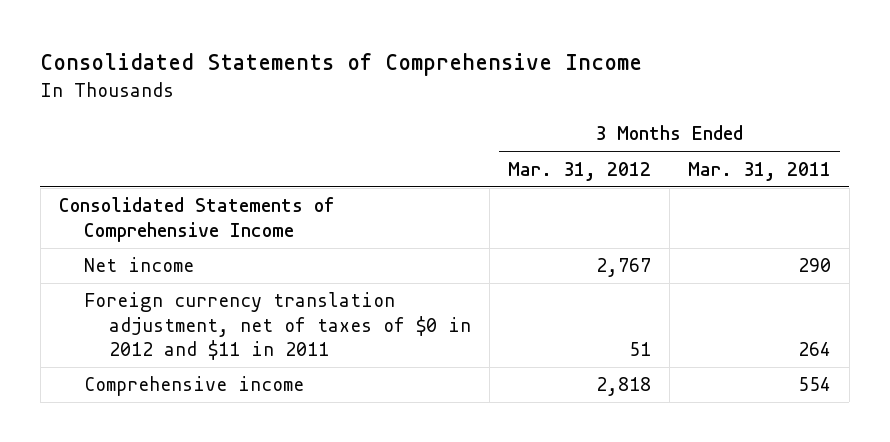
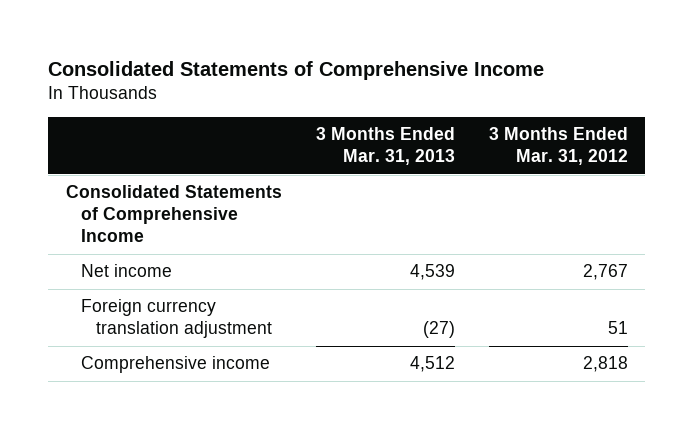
[687,161,831,181] Mar. 31, 2011 -> none
none -> [315,127,455,166] 3 Months Ended Mar. 31, 2013
[83,292,471,360] Foreign currency translation adjustment, net of taxes of $0 in 2012 and $11 in 2011 -> none
none -> [80,299,273,339] Foreign currency translation adjustment

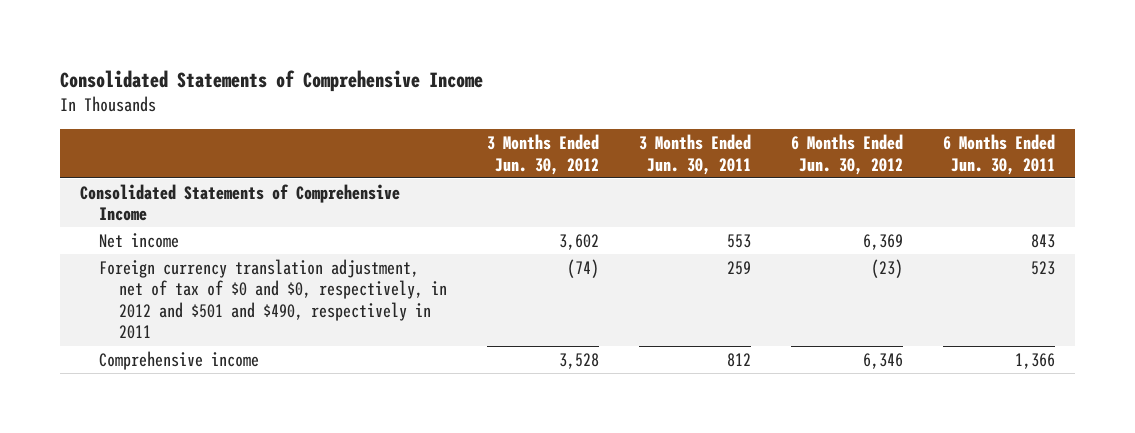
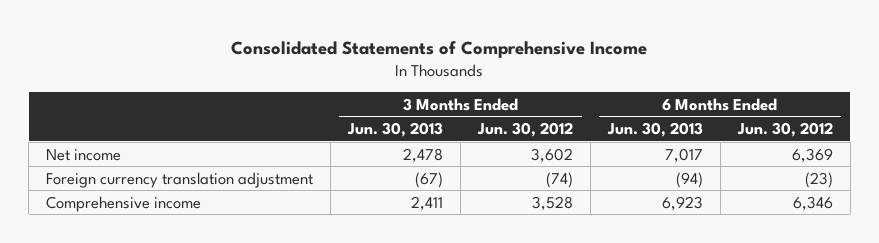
[638,133,751,175] 3 Months Ended Jun. 30, 2011 -> none
[942,133,1055,175] 6 Months Ended Jun. 30, 2011 -> none
none -> [347,122,444,138] Jun. 30, 2013
none -> [606,122,703,138] Jun. 30, 2013
[79,183,400,222] Consolidated Statements of Comprehensive Income -> none
[99,258,447,340] Foreign currency translation adjustment, net of tax of $0 and $0, respectively, in 2012 and $501 and $490, respectively in 2011 -> [46,171,314,188] Foreign currency translation adjustment

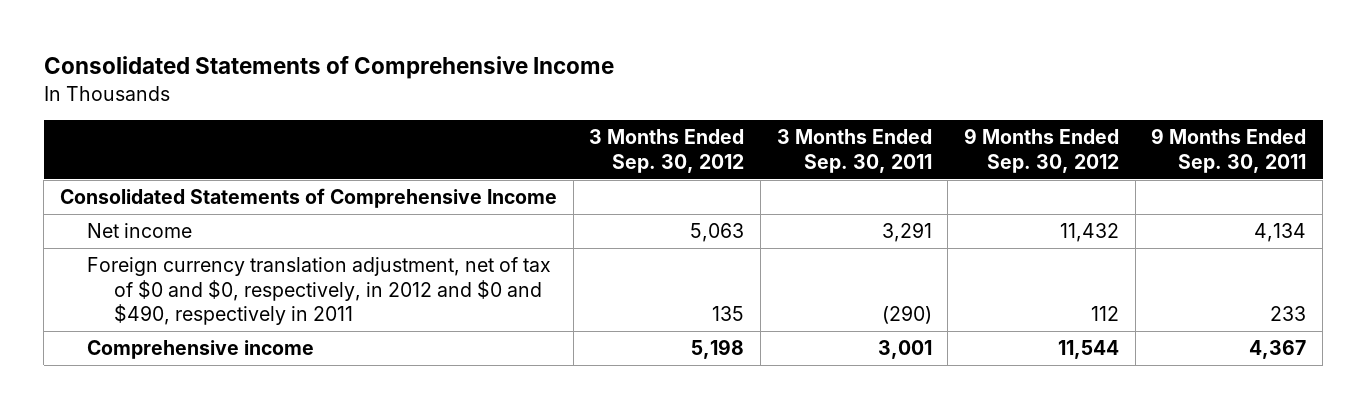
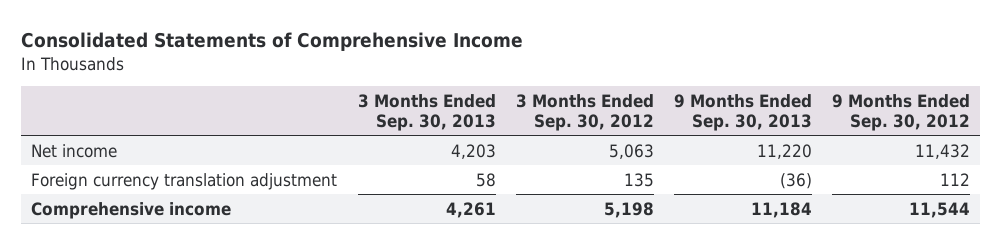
[776,129,932,173] 3 Months Ended Sep. 30, 2011 -> none
[1151,128,1307,173] 9 Months Ended Sep. 30, 2011 -> none
none -> [357,94,496,132] 3 Months Ended Sep. 30, 2013
none -> [674,94,813,132] 9 Months Ended Sep. 30, 2013
[60,188,558,209] Consolidated Statements of Comprehensive Income -> none
[87,257,552,326] Foreign currency translation adjustment, net of tax of $0 and $0, respectively, in 2012 and $0 and $490, respectively in 2011 -> [31,172,338,190] Foreign currency translation adjustment

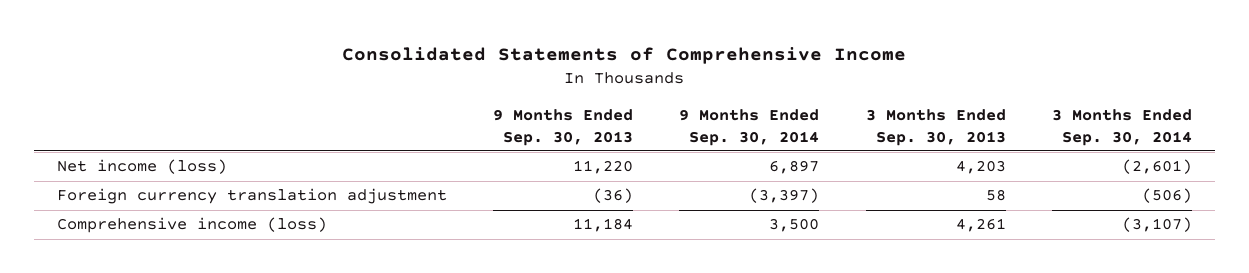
[515,94,654,132] 3 Months Ended Sep. 30, 2012 -> none
[832,94,971,132] 9 Months Ended Sep. 30, 2012 -> none
none -> [679,108,820,146] 9 Months Ended Sep. 30, 2014
none -> [1051,108,1192,146] 3 Months Ended Sep. 30, 2014
[31,143,118,158] Net income -> [56,159,227,175] Net income (loss)
[31,201,232,219] Comprehensive income -> [56,217,327,234] Comprehensive income (loss)

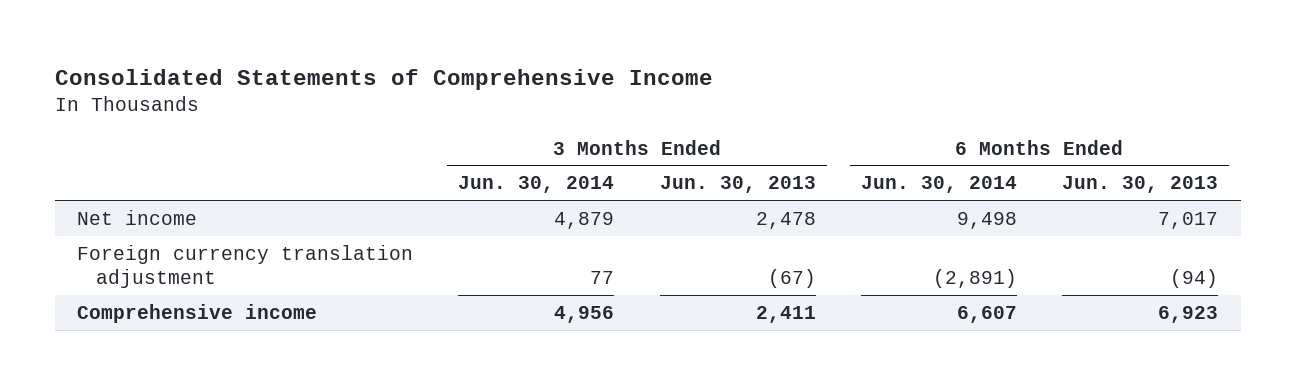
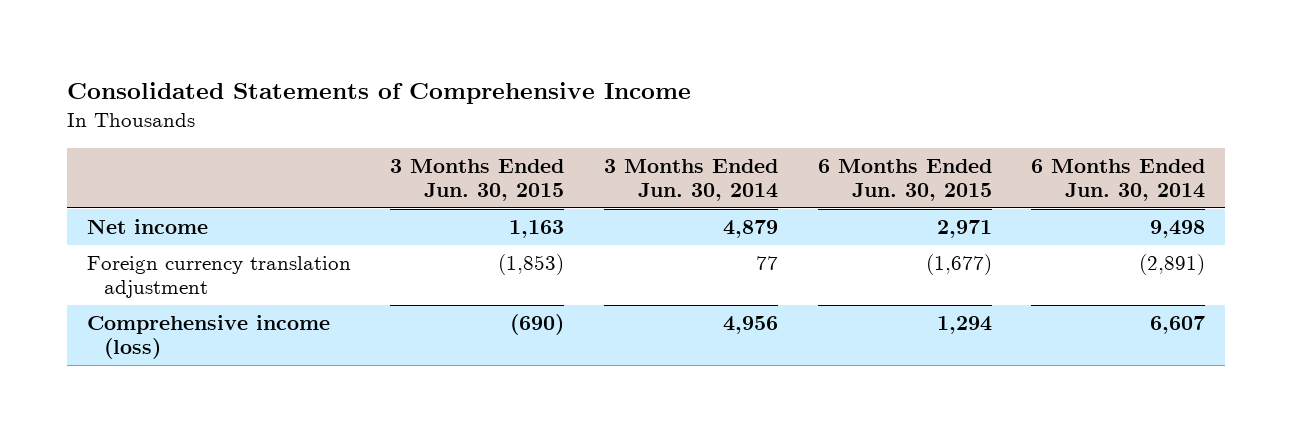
[659,176,816,194] Jun. 30, 2013 -> none
[1062,176,1219,194] Jun. 30, 2013 -> none
none -> [390,159,565,201] 3 Months Ended Jun. 30, 2015
none -> [817,159,992,201] 6 Months Ended Jun. 30, 2015
[77,303,318,323] Comprehensive income -> [86,315,330,360] Comprehensive income (loss)

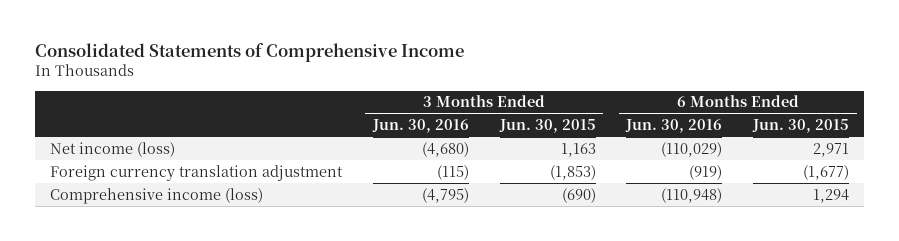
[604,159,779,201] 3 Months Ended Jun. 30, 2014 -> none
[1031,159,1206,201] 6 Months Ended Jun. 30, 2014 -> none
none -> [371,119,469,134] Jun. 30, 2016
none -> [625,119,723,134] Jun. 30, 2016
[86,219,208,235] Net income -> [50,141,176,157] Net income (loss)

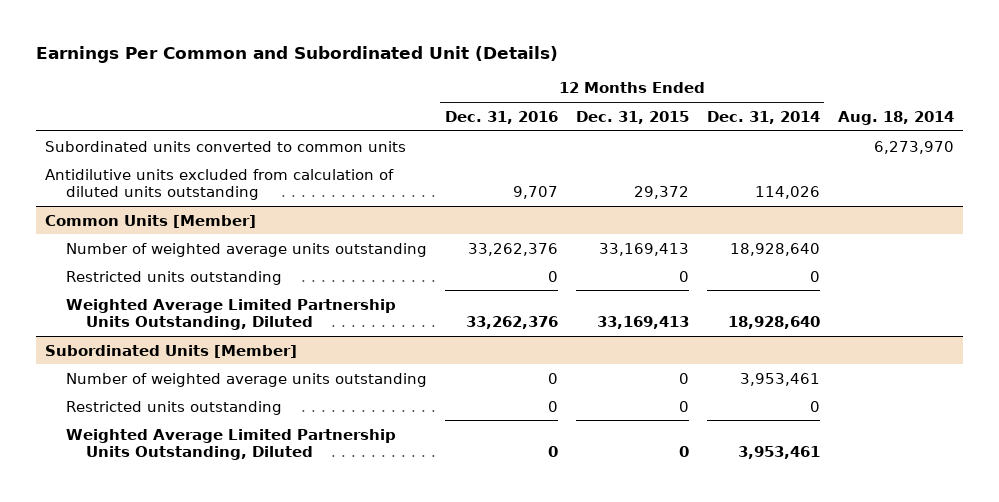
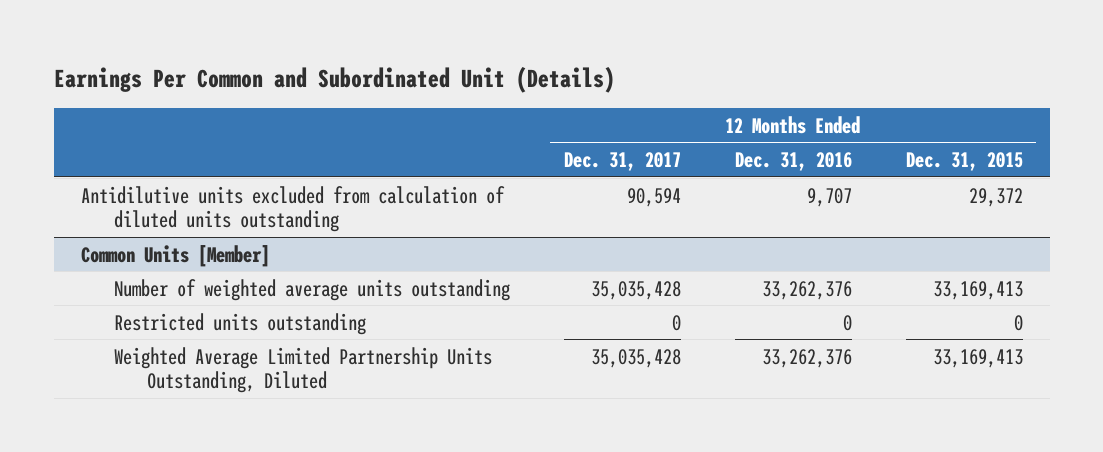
[706,110,820,124] Dec. 31, 2014 -> none
[837,110,954,125] Aug. 18, 2014 -> none
none -> [563,151,681,171] Dec. 31, 2017
[45,140,407,152] Subordinated units converted to common units -> none
[45,344,298,358] Subordinated Units [Member] -> none
[65,372,427,387] Number of weighted average units outstanding -> none
[65,400,282,415] Restricted units outstanding -> none
[65,428,396,461] Weighted Average Limited Partnership Units Outstanding, Diluted -> none

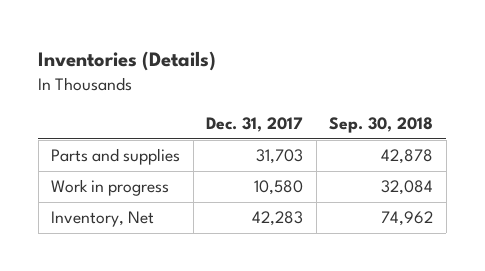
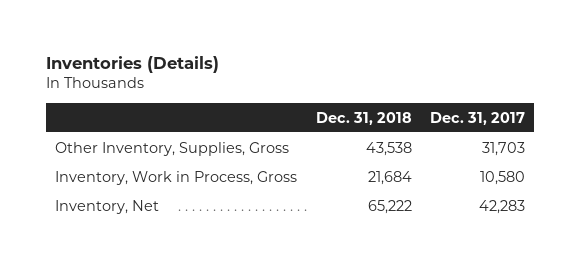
[329,117,434,134] Sep. 30, 2018 -> none
none -> [315,111,412,125] Dec. 31, 2018
[51,148,181,166] Parts and supplies -> [55,141,290,156] Other Inventory, Supplies, Gross
[51,179,170,197] Work in progress -> [55,170,298,185] Inventory, Work in Process, Gross

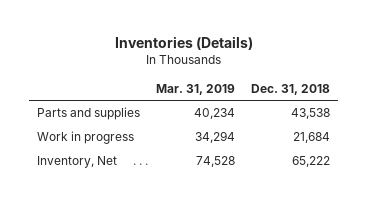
[430,111,526,125] Dec. 31, 2017 -> none
none -> [156,83,236,95] Mar. 31, 2019
[55,141,290,156] Other Inventory, Supplies, Gross -> [36,107,140,121] Parts and supplies
[55,170,298,185] Inventory, Work in Process, Gross -> [36,131,134,145] Work in progress

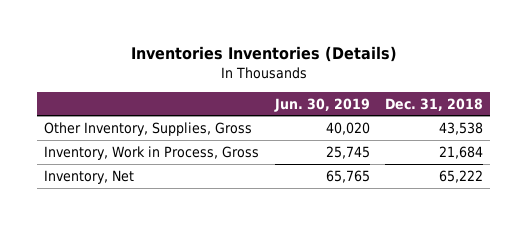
[114,35,253,50] Inventories (Details) -> [130,45,397,62] Inventories Inventories (Details)
[156,83,236,95] Mar. 31, 2019 -> none
none -> [273,97,370,112] Jun. 30, 2019
[36,107,140,121] Parts and supplies -> [44,121,253,136] Other Inventory, Supplies, Gross
[36,131,134,145] Work in progress -> [44,145,260,160] Inventory, Work in Process, Gross

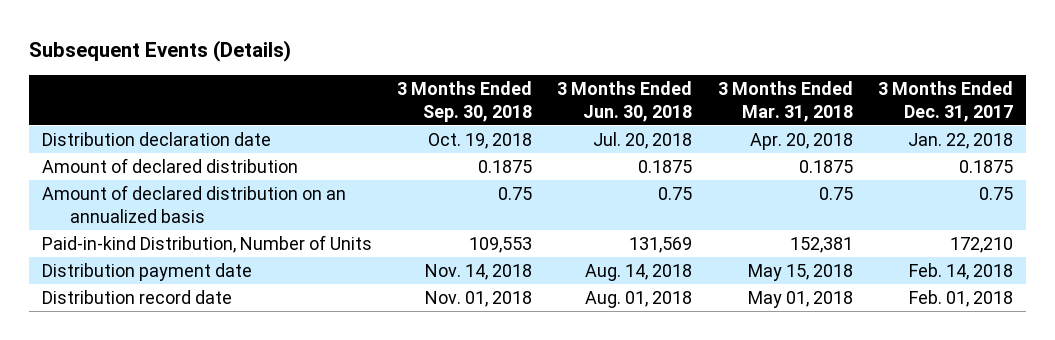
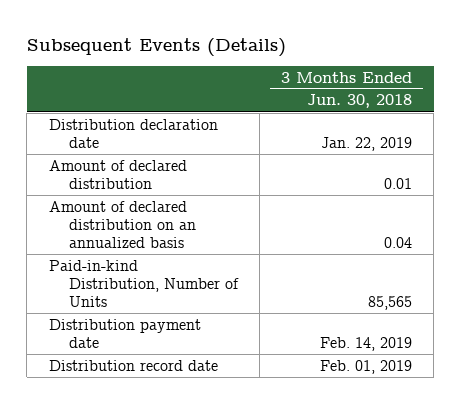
[396,80,532,122] 3 Months Ended Sep. 30, 2018 -> none
[717,80,853,122] 3 Months Ended Mar. 31, 2018 -> none
[878,80,1014,122] 3 Months Ended Dec. 31, 2017 -> none
[593,132,693,150] Jul. 20, 2018 -> [321,136,413,151] Jan. 22, 2019
[638,160,693,174] 0.1875 -> [384,177,413,189] 0.01
[658,187,693,201] 0.75 -> [384,237,413,249] 0.04
[629,237,693,254] 131,569 -> [368,296,413,311] 85,565
[585,264,693,282] Aug. 14, 2018 -> [320,336,413,351] Feb. 14, 2019
[585,291,693,309] Aug. 01, 2018 -> [320,359,413,374] Feb. 01, 2019

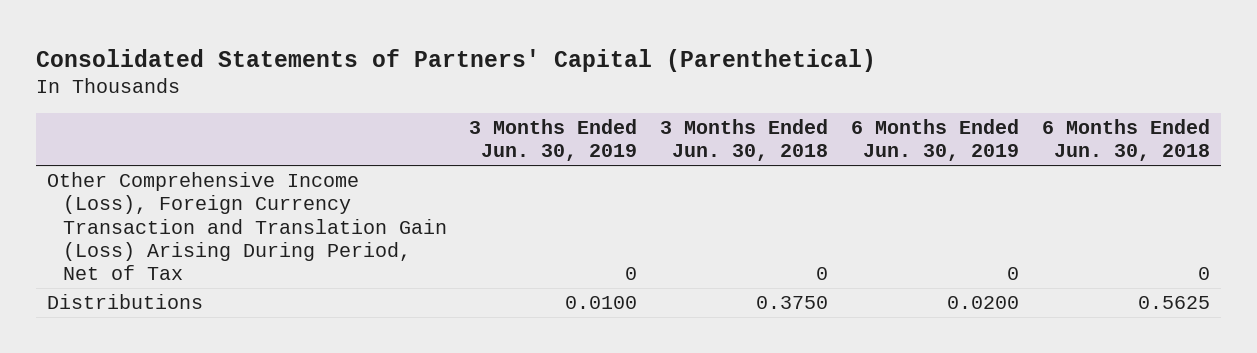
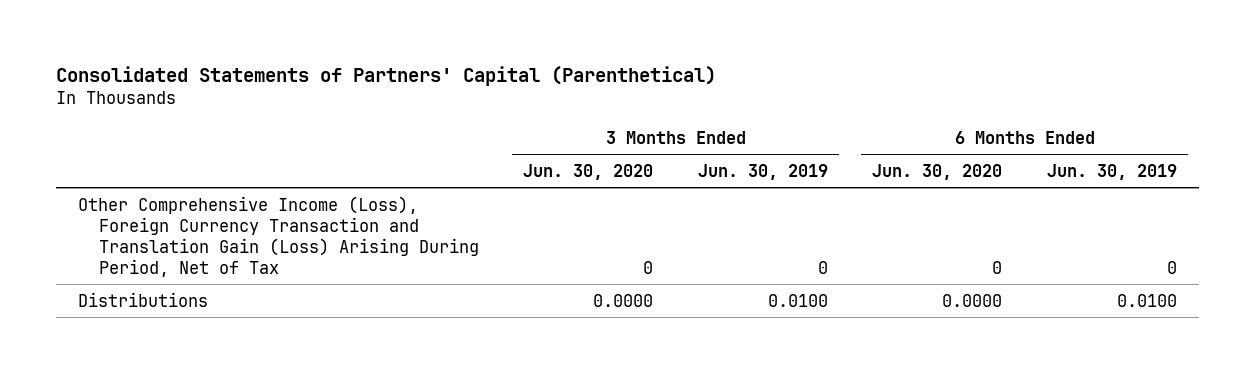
[660,119,829,162] 3 Months Ended Jun. 30, 2018 -> none
[1041,119,1210,162] 6 Months Ended Jun. 30, 2018 -> none
none -> [523,163,654,180] Jun. 30, 2020
none -> [872,163,1003,180] Jun. 30, 2020
[946,296,1019,310] 0.0200 -> [1116,293,1177,307] 0.0100

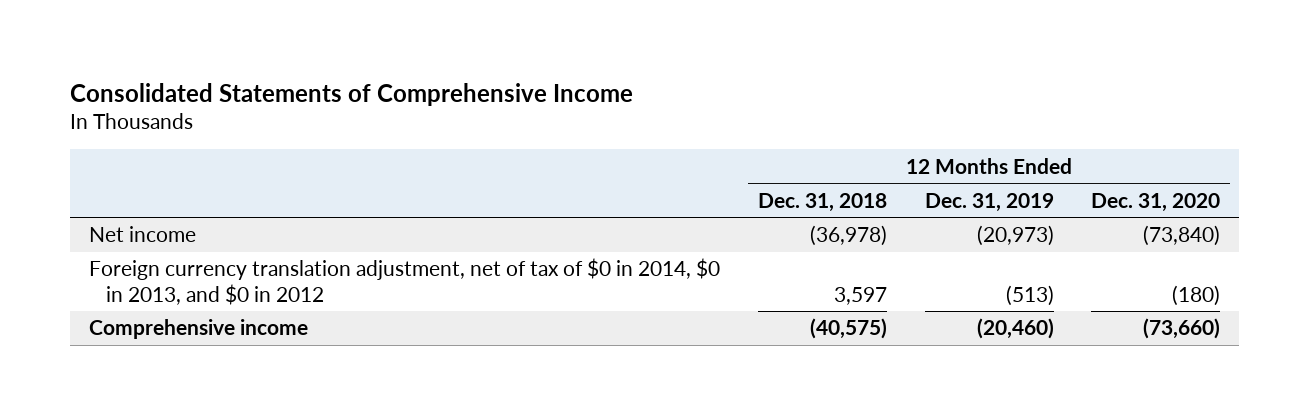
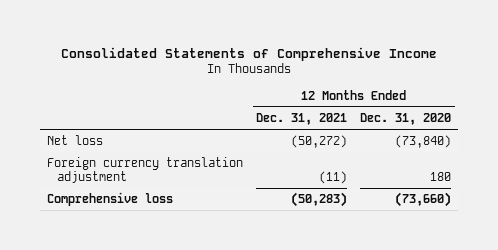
[757,192,887,212] Dec. 31, 2018 -> none
[924,192,1054,212] Dec. 31, 2019 -> none
none -> [255,112,347,125] Dec. 31, 2021
[88,226,196,243] Net income -> [46,135,103,146] Net loss
[88,258,720,305] Foreign currency translation adjustment, net of tax of $0 in 2014, $0 in 2013, and $0 in 2012 -> [46,157,243,184] Foreign currency translation adjustment
[1172,284,1221,306] (180) -> [430,172,452,182] 180
[88,319,308,340] Comprehensive income -> [46,192,173,207] Comprehensive loss

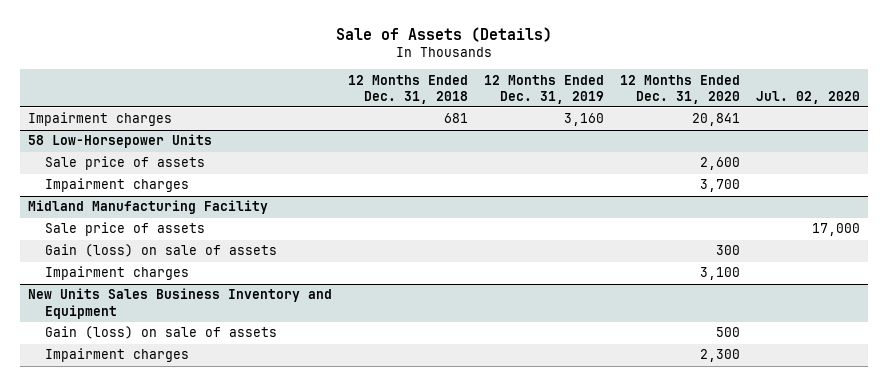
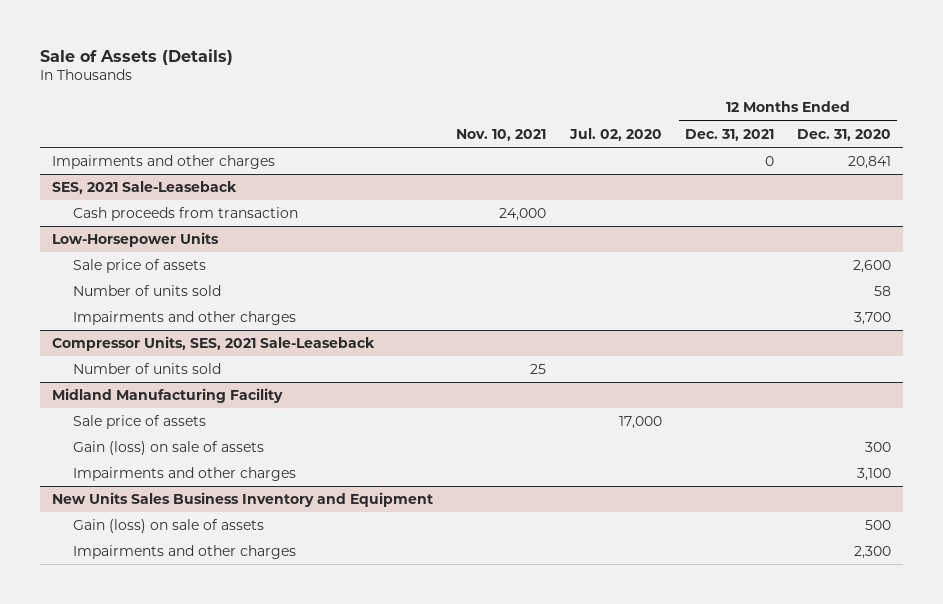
[348,74,469,104] 12 Months Ended Dec. 31, 2018 -> none
[484,74,605,104] 12 Months Ended Dec. 31, 2019 -> none
none -> [456,128,547,141] Nov. 10, 2021
none -> [685,128,775,141] Dec. 31, 2021
[28,112,173,127] Impairment charges -> [51,155,275,170] Impairments and other charges
none -> [51,181,237,195] SES, 2021 Sale-Leaseback
none -> [73,207,299,222] Cash proceeds from transaction
[28,134,213,149] 58 Low-Horsepower Units -> [51,232,219,248] Low-Horsepower Units
none -> [73,285,222,297] Number of units sold
[45,178,190,193] Impairment charges -> [73,311,297,326] Impairments and other charges
none -> [51,336,375,352] Compressor Units, SES, 2021 Sale-Leaseback
none -> [73,363,222,375] Number of units sold
[45,266,190,281] Impairment charges -> [73,467,297,482] Impairments and other charges
[45,348,190,363] Impairment charges -> [73,545,297,560] Impairments and other charges

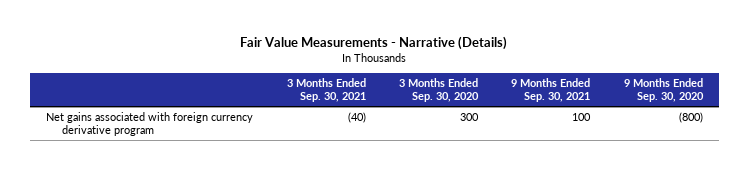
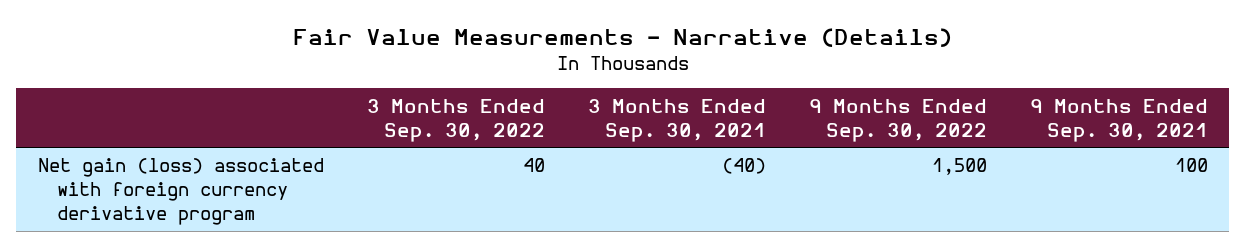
[398,77,479,103] 3 Months Ended Sep. 30, 2020 -> none
[623,77,704,103] 9 Months Ended Sep. 30, 2020 -> none
none -> [366,98,545,142] 3 Months Ended Sep. 30, 2022
none -> [808,98,987,142] 9 Months Ended Sep. 30, 2022
[46,111,254,137] Net gains associated with foreign currency derivative program -> [37,158,324,226] Net gain (loss) associated with foreign currency derivative program

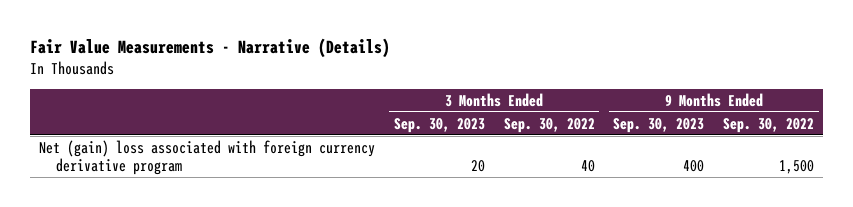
[587,98,766,142] 3 Months Ended Sep. 30, 2021 -> none
[1029,98,1208,142] 9 Months Ended Sep. 30, 2021 -> none
none -> [393,117,485,133] Sep. 30, 2023
none -> [613,117,705,133] Sep. 30, 2023
[37,158,324,226] Net gain (loss) associated with foreign currency derivative program -> [39,139,376,176] Net (gain) loss associated with foreign currency derivative program

